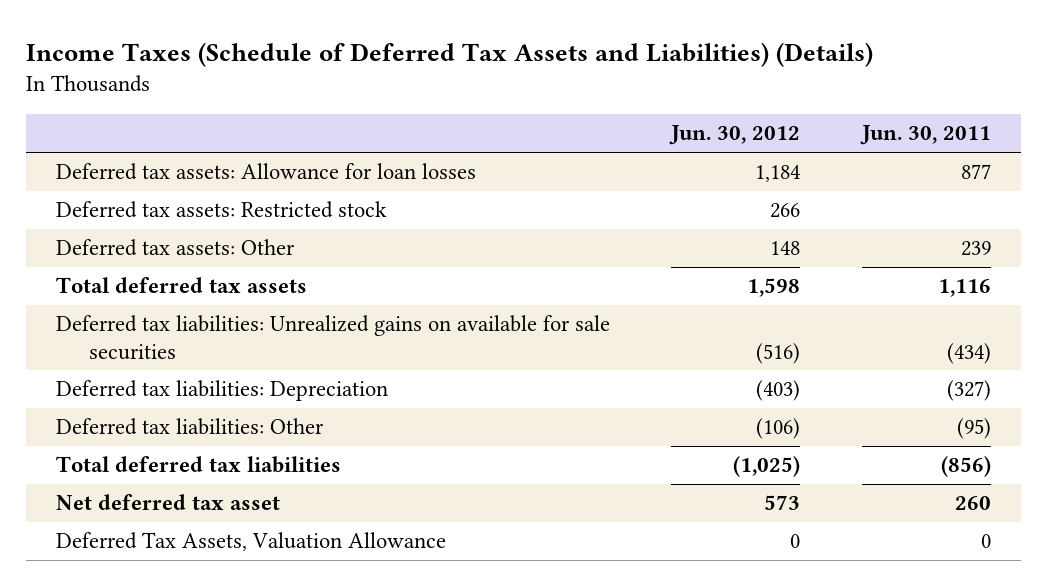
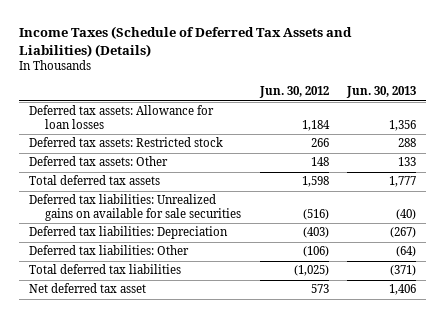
[859,125,991,146] Jun. 30, 2011 -> none
none -> [346,86,417,99] Jun. 30, 2013
[56,532,447,552] Deferred Tax Assets, Valuation Allowance -> none

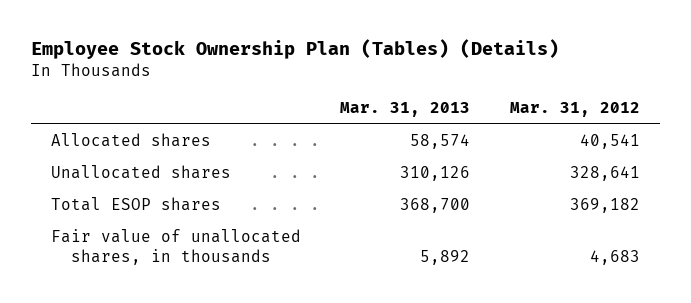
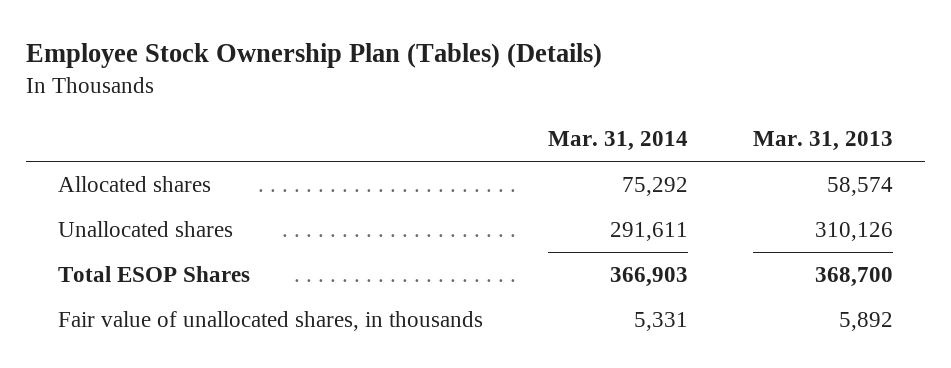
[510,101,641,117] Mar. 31, 2012 -> none
none -> [548,130,689,151] Mar. 31, 2014
[50,196,221,211] Total ESOP shares -> [58,266,251,283] Total ESOP Shares

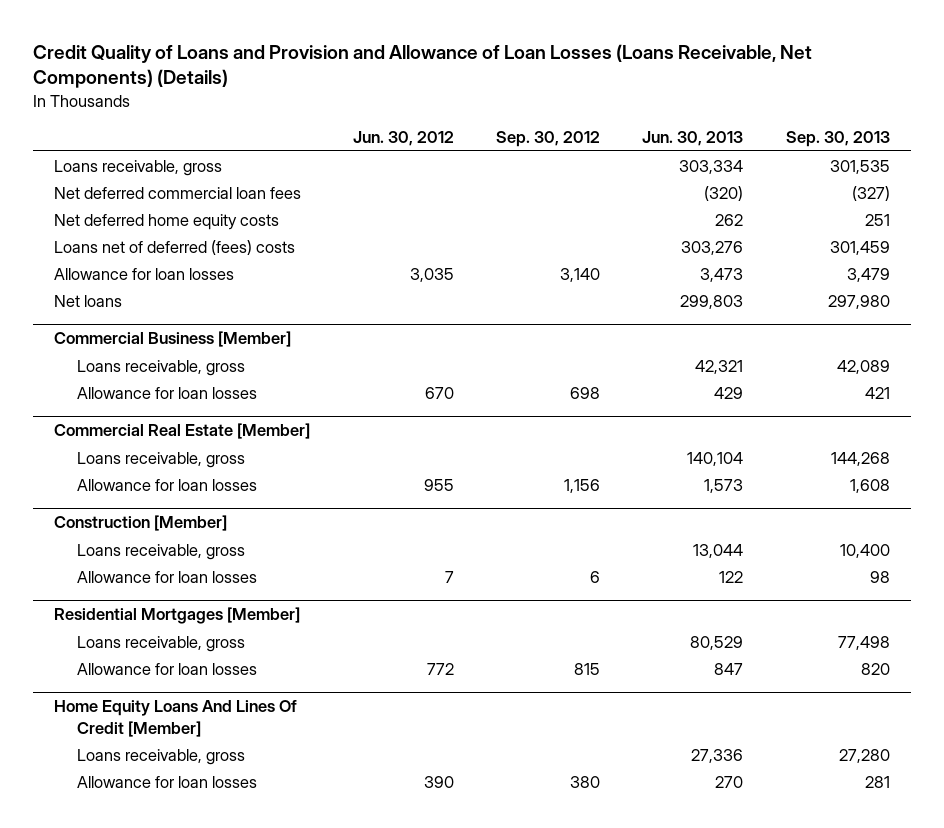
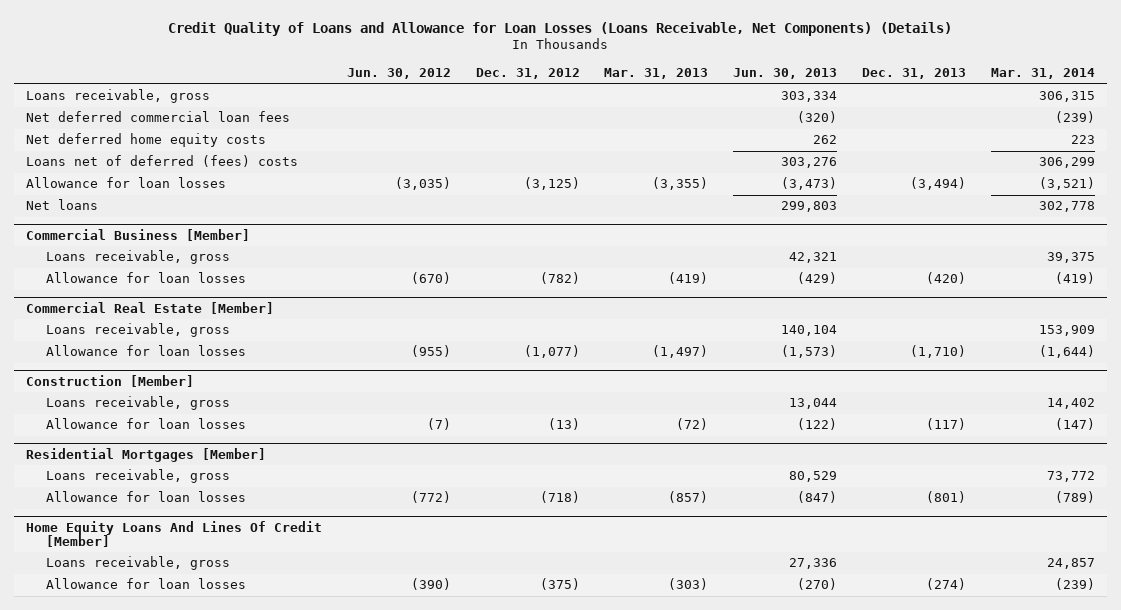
[32,43,812,89] Credit Quality of Loans and Provision and Allowance of Loan Losses (Loans Receivable, Net Components) (Details) -> [168,21,953,36] Credit Quality of Loans and Allowance for Loan Losses (Loans Receivable, Net Components) (Details)
[495,131,600,148] Sep. 30, 2012 -> none
[785,131,890,148] Sep. 30, 2013 -> none
none -> [475,68,580,80] Dec. 31, 2012
none -> [604,68,709,80] Mar. 31, 2013
none -> [862,68,967,80] Dec. 31, 2013
none -> [990,68,1095,80] Mar. 31, 2014
[409,267,454,282] 3,035 -> [394,177,451,191] (3,035)
[700,267,744,282] 3,473 -> [781,177,838,191] (3,473)
[424,386,454,399] 670 -> [410,272,451,285] (670)
[714,386,744,399] 429 -> [797,272,838,285] (429)
[423,478,454,491] 955 -> [410,345,451,358] (955)
[704,478,744,493] 1,573 -> [781,345,838,359] (1,573)
[444,570,454,583] 7 -> [426,418,451,431] (7)
[719,570,744,583] 122 -> [797,418,838,431] (122)
[426,662,454,675] 772 -> [410,491,451,504] (772)
[714,662,744,675] 847 -> [797,491,838,504] (847)
[423,775,454,788] 390 -> [410,578,451,591] (390)
[715,775,744,788] 270 -> [797,578,838,591] (270)

